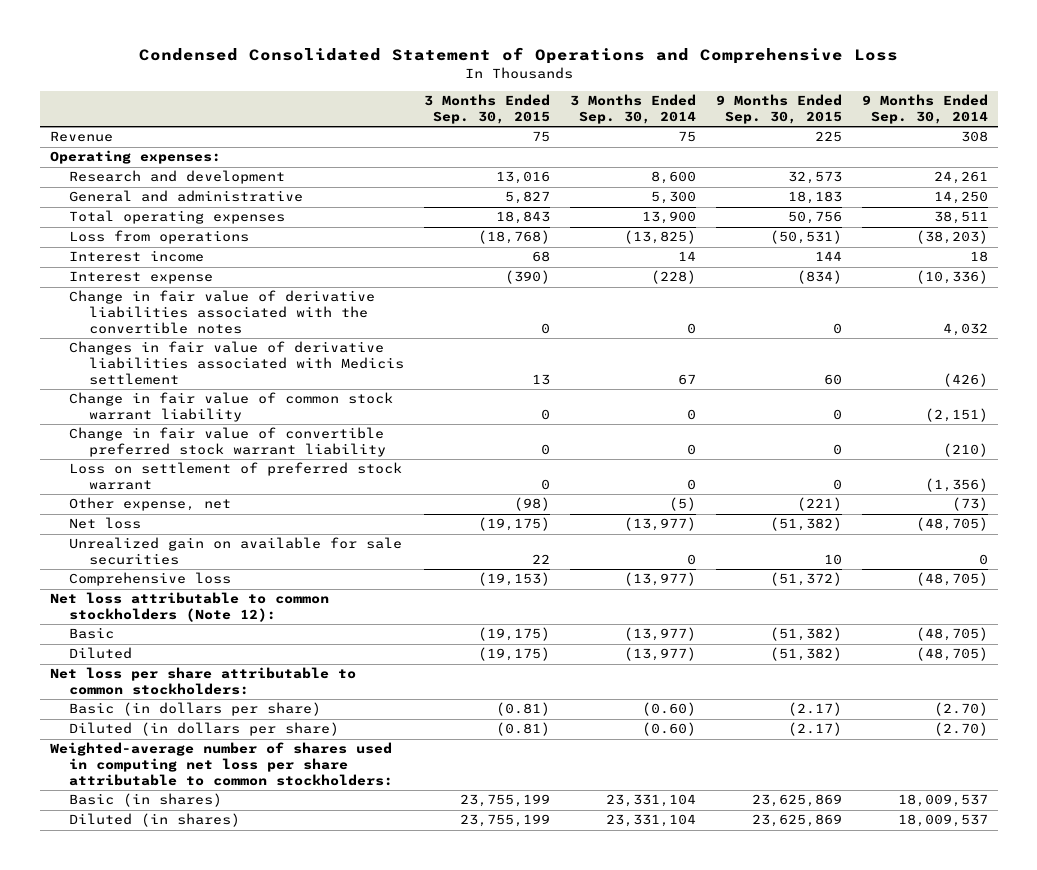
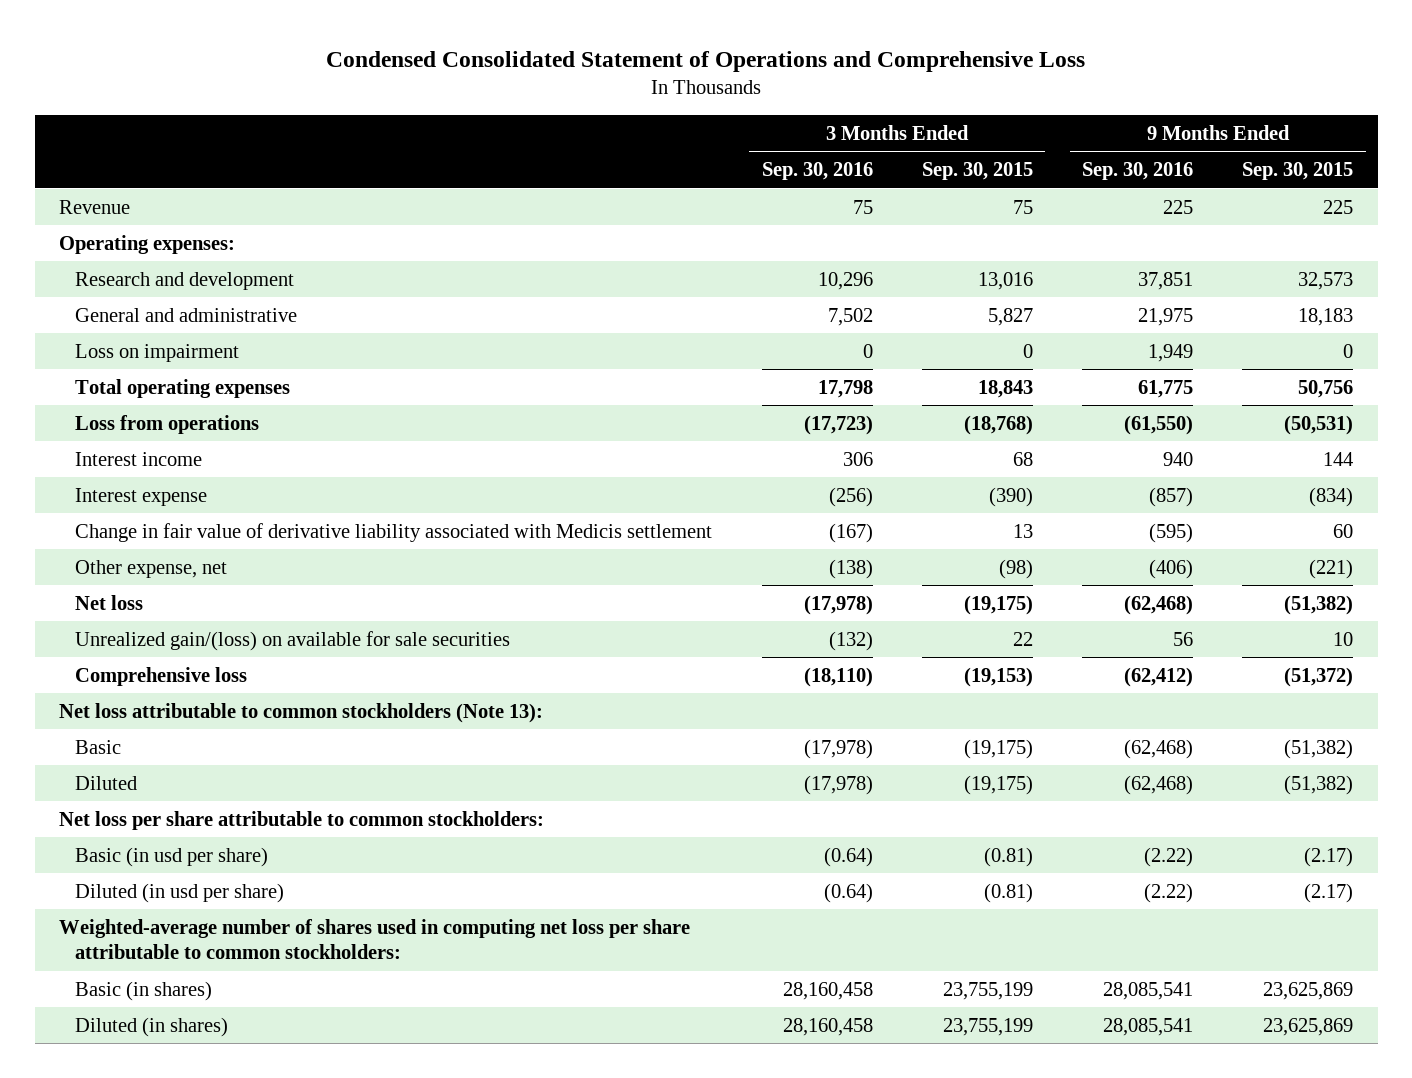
[569,94,696,124] 3 Months Ended Sep. 30, 2014 -> none
[861,94,988,124] 9 Months Ended Sep. 30, 2014 -> none
none -> [761,162,873,181] Sep. 30, 2016
none -> [1081,162,1193,181] Sep. 30, 2016
none -> [75,343,240,362] Loss on impairment
[69,290,376,334] Change in fair value of derivative liabilities associated with the convertible notes -> none
[69,392,394,423] Change in fair value of common stock warrant liability -> none
[69,427,386,458] Change in fair value of convertible preferred stock warrant liability -> none
[69,462,403,491] Loss on settlement of preferred stock warrant -> none
[69,341,404,385] Changes in fair value of derivative liabilities associated with Medicis settlement -> [75,522,713,542] Change in fair value of derivative liability associated with Medicis settlement
[69,537,403,566] Unrealized gain on available for sale securities -> [75,630,511,651] Unrealized gain/(loss) on available for sale securities
[49,592,329,623] Net loss attributable to common stockholders (Note 12): -> [59,702,544,723] Net loss attributable to common stockholders (Note 13):
[69,702,322,717] Basic (in dollars per share) -> [75,846,269,867] Basic (in usd per share)
[69,722,340,737] Diluted (in dollars per share) -> [75,882,285,903] Diluted (in usd per share)

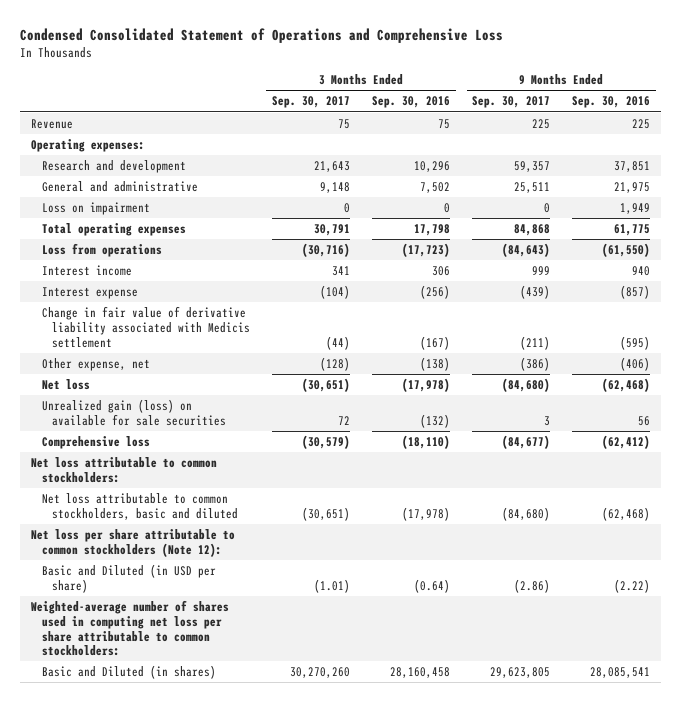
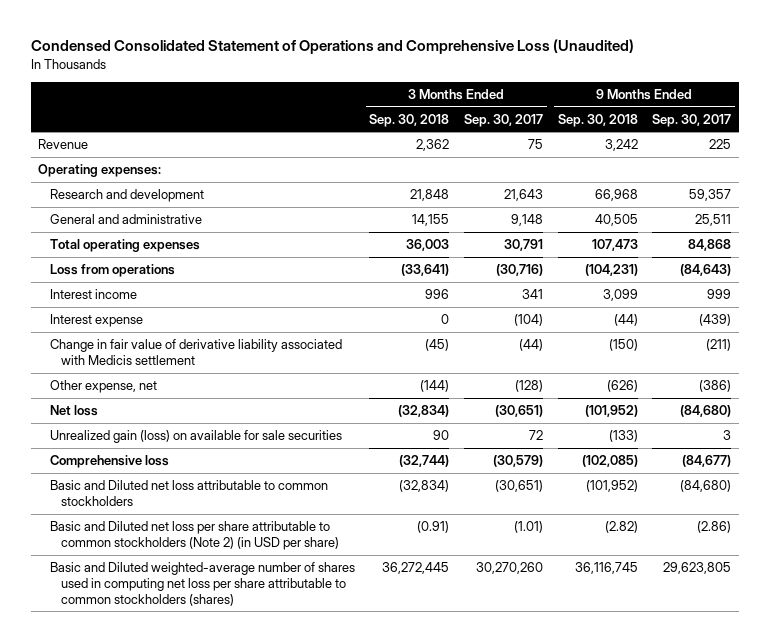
[20,27,504,43] Condensed Consolidated Statement of Operations and Comprehensive Loss -> [31,39,635,55] Condensed Consolidated Statement of Operations and Comprehensive Loss (Unaudited)
[372,96,451,109] Sep. 30, 2016 -> none
[572,96,651,109] Sep. 30, 2016 -> none
none -> [369,113,450,127] Sep. 30, 2018
none -> [557,113,638,127] Sep. 30, 2018
[41,201,150,215] Loss on impairment -> none
[31,456,218,483] Net loss attributable to common stockholders: -> none
[31,528,236,557] Net loss per share attributable to common stockholders (Note 12): -> none
[31,599,230,657] Weighted-average number of shares used in computing net loss per share attributable to common stockholders: -> none
[41,492,238,520] Net loss attributable to common stockholders, basic and diluted -> [49,480,328,506] Basic and Diluted net loss attributable to common stockholders
[41,563,216,593] Basic and Diluted (in USD per share) -> [49,521,339,550] Basic and Diluted net loss per share attributable to common stockholders (Note 2) (in USD per share)
[41,664,216,679] Basic and Diluted (in shares) -> [49,562,355,606] Basic and Diluted weighted-average number of shares used in computing net loss per share attributable to common stockholders (shares)

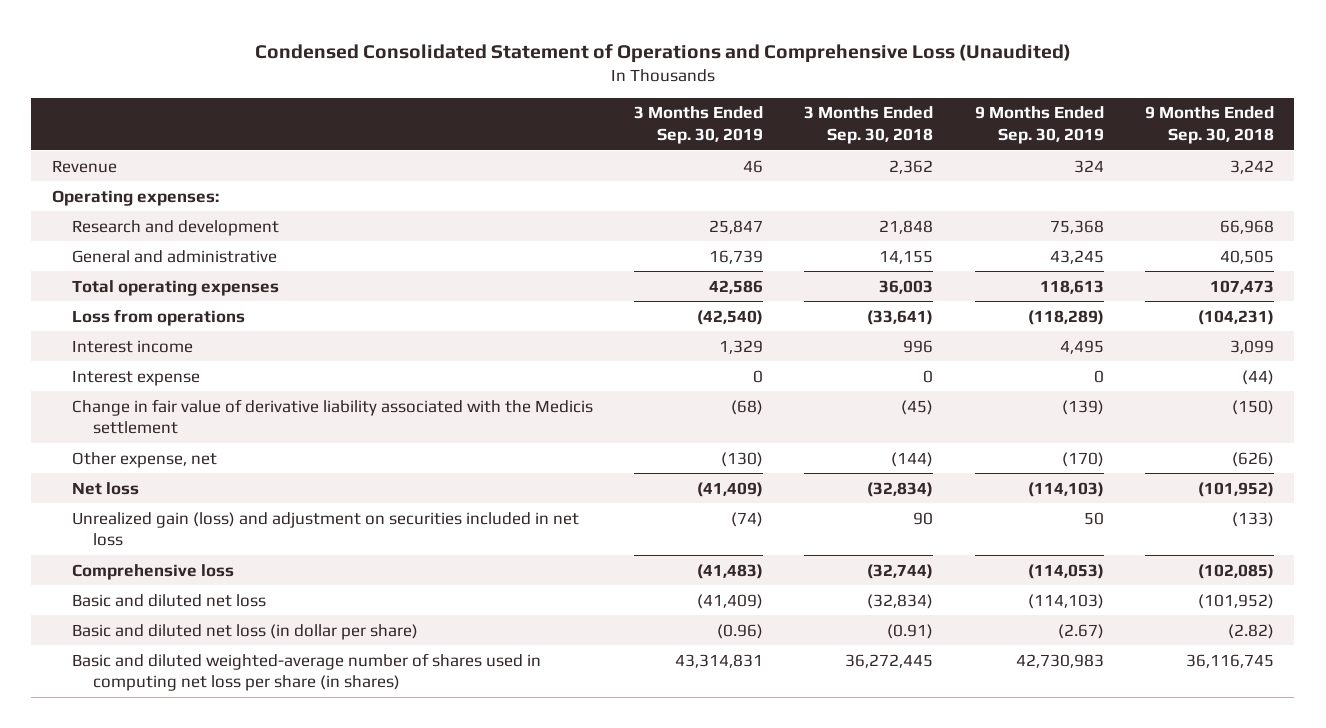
[463,113,543,127] Sep. 30, 2017 -> none
[652,113,732,127] Sep. 30, 2017 -> none
none -> [634,106,764,144] 3 Months Ended Sep. 30, 2019
none -> [974,106,1104,144] 9 Months Ended Sep. 30, 2019
[49,339,342,365] Change in fair value of derivative liability associated with Medicis settlement -> [72,398,594,435] Change in fair value of derivative liability associated with the Medicis settlement
[49,430,342,444] Unrealized gain (loss) on available for sale securities -> [72,511,580,547] Unrealized gain (loss) and adjustment on securities included in net loss
[49,480,328,506] Basic and Diluted net loss attributable to common stockholders -> [72,593,267,607] Basic and diluted net loss
[49,521,339,550] Basic and Diluted net loss per share attributable to common stockholders (Note 2) (in USD per share) -> [72,623,419,640] Basic and diluted net loss (in dollar per share)
[49,562,355,606] Basic and Diluted weighted-average number of shares used in computing net loss per share attributable to common stockholders (shares) -> [72,652,542,692] Basic and diluted weighted-average number of shares used in computing net loss per share (in shares)

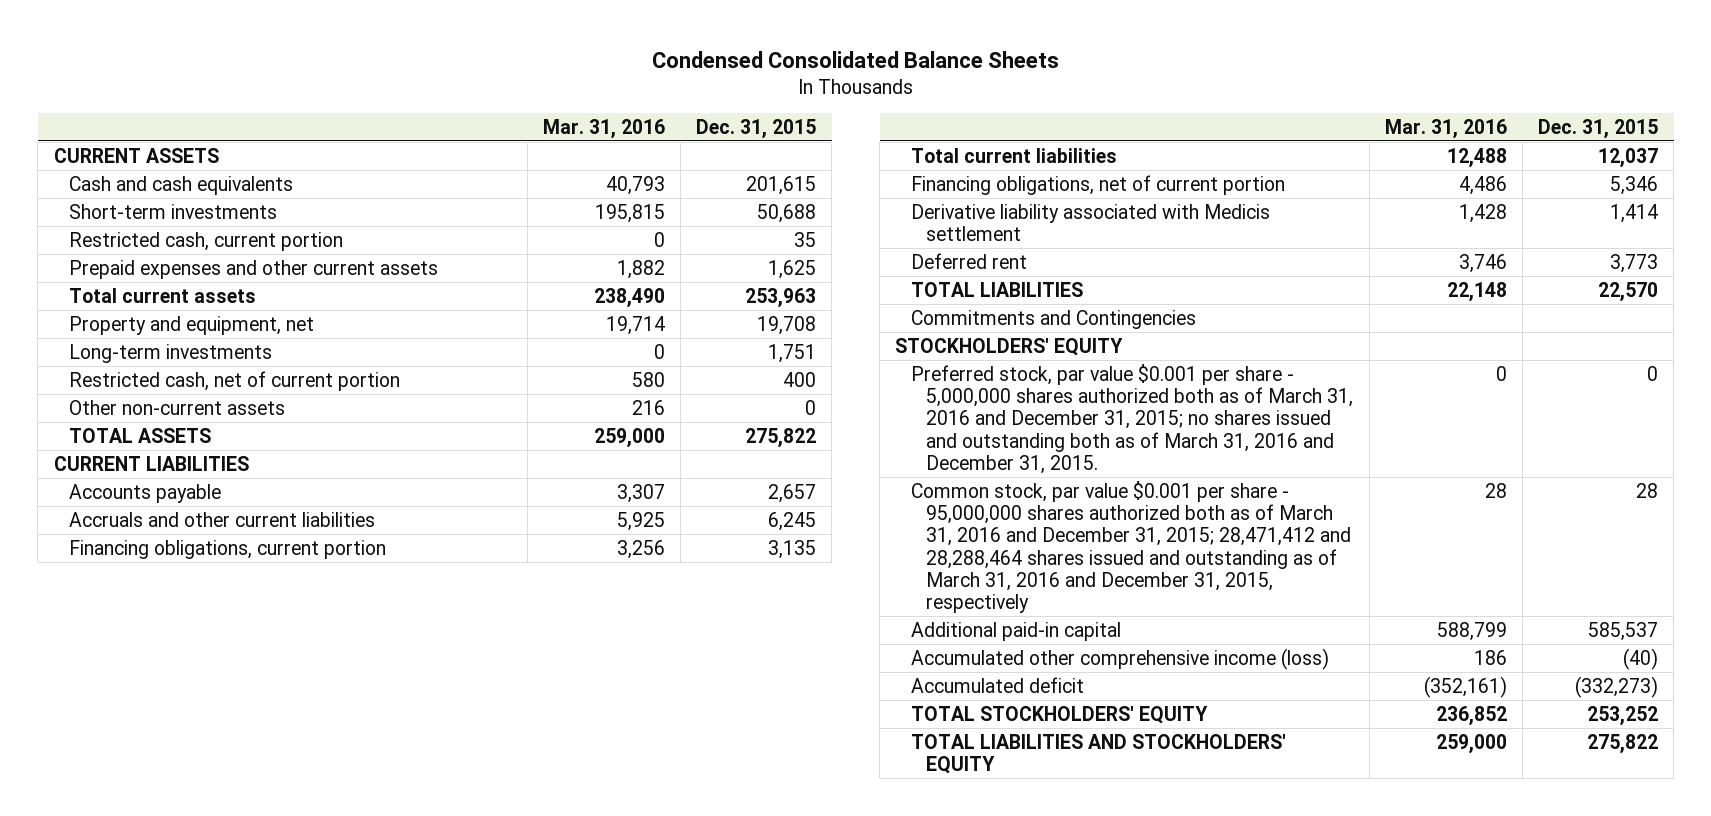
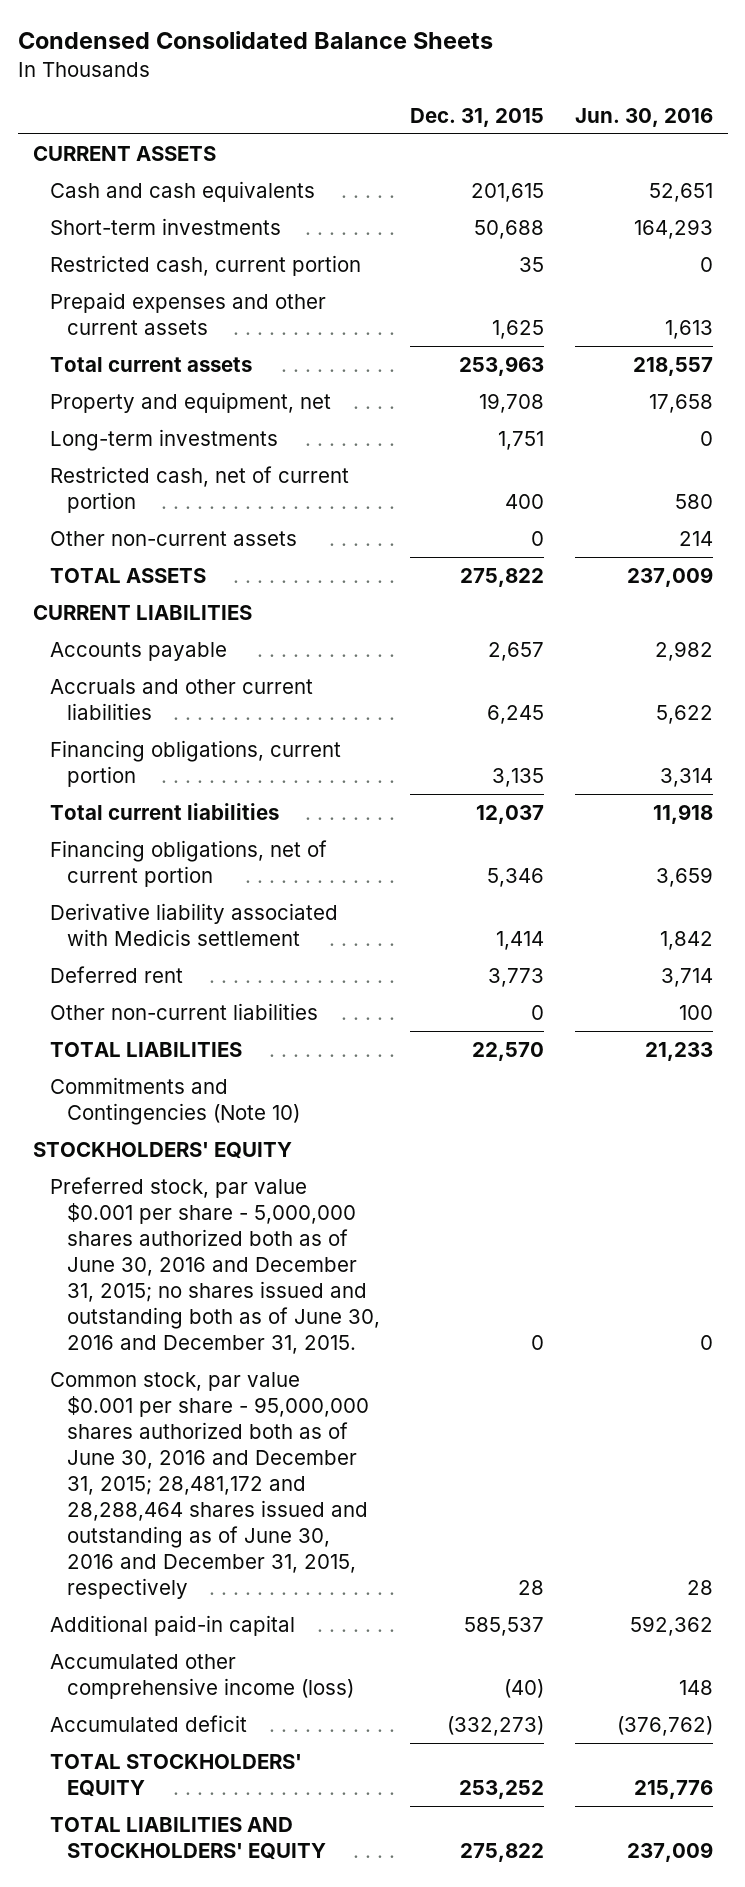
[542,118,665,139] Mar. 31, 2016 -> none
none -> [574,107,713,127] Jun. 30, 2016
none -> [49,1002,318,1020] Other non-current liabilities
[910,309,1196,329] Commitments and Contingencies -> [49,1076,301,1125] Commitments and Contingencies (Note 10)
[910,363,1354,474] Preferred stock, par value $0.001 per share - 5,000,000 shares authorized both as of March 31, 2016 and December 31, 2015; no shares issued and outstanding both as of March 31, 2016 and December 31, 2015. -> [49,1176,381,1355] Preferred stock, par value $0.001 per share - 5,000,000 shares authorized both as of June 30, 2016 and December 31, 2015; no shares issued and outstanding both as of June 30, 2016 and December 31, 2015.
[910,480,1352,614] Common stock, par value $0.001 per share - 95,000,000 shares authorized both as of March 31, 2016 and December 31, 2015; 28,471,412 and 28,288,464 shares issued and outstanding as of March 31, 2016 and December 31, 2015, respectively -> [49,1371,370,1600] Common stock, par value $0.001 per share - 95,000,000 shares authorized both as of June 30, 2016 and December 31, 2015; 28,481,172 and 28,288,464 shares issued and outstanding as of June 30, 2016 and December 31, 2015, respectively

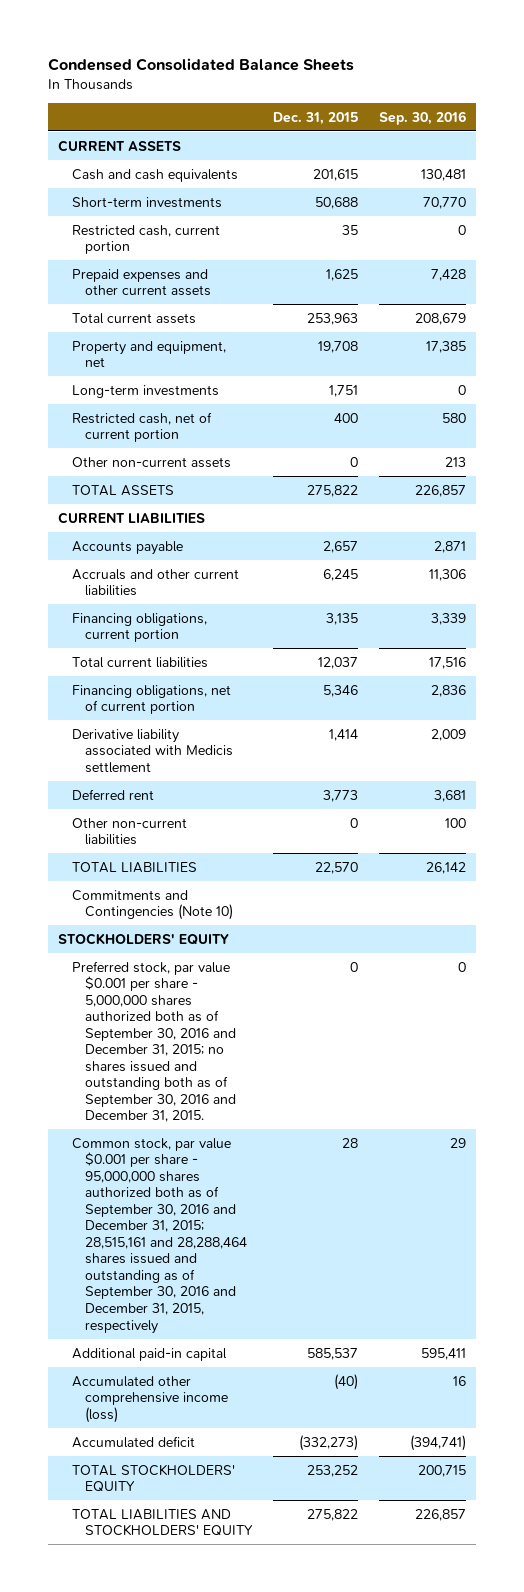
[574,107,713,127] Jun. 30, 2016 -> none
none -> [379,110,467,125] Sep. 30, 2016
[49,1176,381,1355] Preferred stock, par value $0.001 per share - 5,000,000 shares authorized both as of June 30, 2016 and December 31, 2015; no shares issued and outstanding both as of June 30, 2016 and December 31, 2015. -> [71,960,237,1123] Preferred stock, par value $0.001 per share - 5,000,000 shares authorized both as of September 30, 2016 and December 31, 2015; no shares issued and outstanding both as of September 30, 2016 and December 31, 2015.
[49,1371,370,1600] Common stock, par value $0.001 per share - 95,000,000 shares authorized both as of June 30, 2016 and December 31, 2015; 28,481,172 and 28,288,464 shares issued and outstanding as of June 30, 2016 and December 31, 2015, respectively -> [71,1137,248,1334] Common stock, par value $0.001 per share - 95,000,000 shares authorized both as of September 30, 2016 and December 31, 2015; 28,515,161 and 28,288,464 shares issued and outstanding as of September 30, 2016 and December 31, 2015, respectively

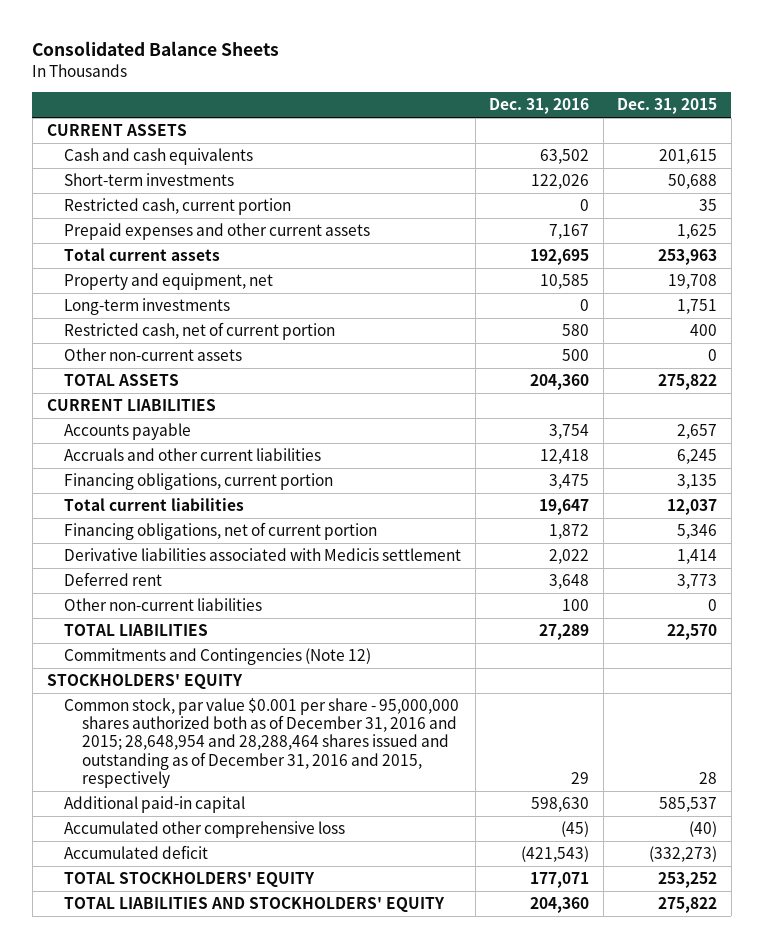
[48,57,355,71] Condensed Consolidated Balance Sheets -> [32,41,280,57] Consolidated Balance Sheets
[379,110,467,125] Sep. 30, 2016 -> none
none -> [489,98,590,115] Dec. 31, 2016
[71,728,234,773] Derivative liability associated with Medicis settlement -> [64,548,462,562] Derivative liabilities associated with Medicis settlement
[71,889,234,921] Commitments and Contingencies (Note 10) -> [64,648,372,666] Commitments and Contingencies (Note 12)
[71,960,237,1123] Preferred stock, par value $0.001 per share - 5,000,000 shares authorized both as of September 30, 2016 and December 31, 2015; no shares issued and outstanding both as of September 30, 2016 and December 31, 2015. -> none
[71,1137,248,1334] Common stock, par value $0.001 per share - 95,000,000 shares authorized both as of September 30, 2016 and December 31, 2015; 28,515,161 and 28,288,464 shares issued and outstanding as of September 30, 2016 and December 31, 2015, respectively -> [64,698,460,788] Common stock, par value $0.001 per share - 95,000,000 shares authorized both as of December 31, 2016 and 2015; 28,648,954 and 28,288,464 shares issued and outstanding as of December 31, 2016 and 2015, respectively
[71,1375,229,1423] Accumulated other comprehensive income (loss) -> [64,821,346,839] Accumulated other comprehensive loss

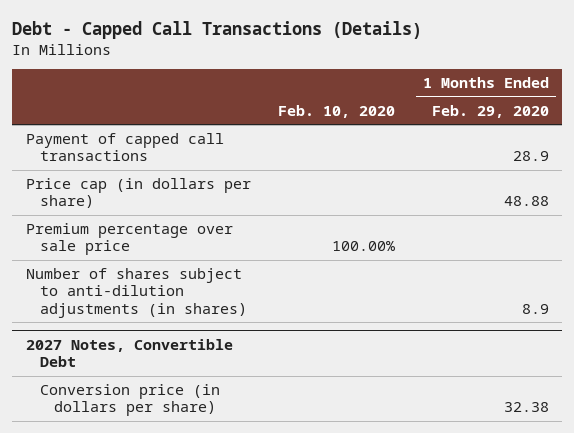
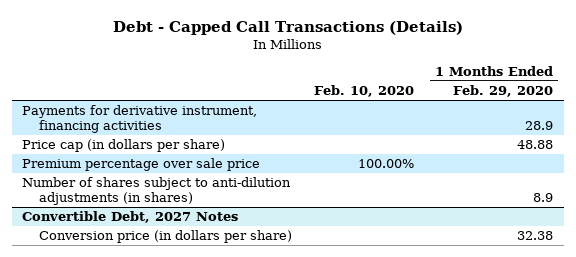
[25,133,224,162] Payment of capped call transactions -> [22,105,258,134] Payments for derivative instrument, financing activities
[25,338,233,368] 2027 Notes, Convertible Debt -> [22,211,239,224] Convertible Debt, 2027 Notes

